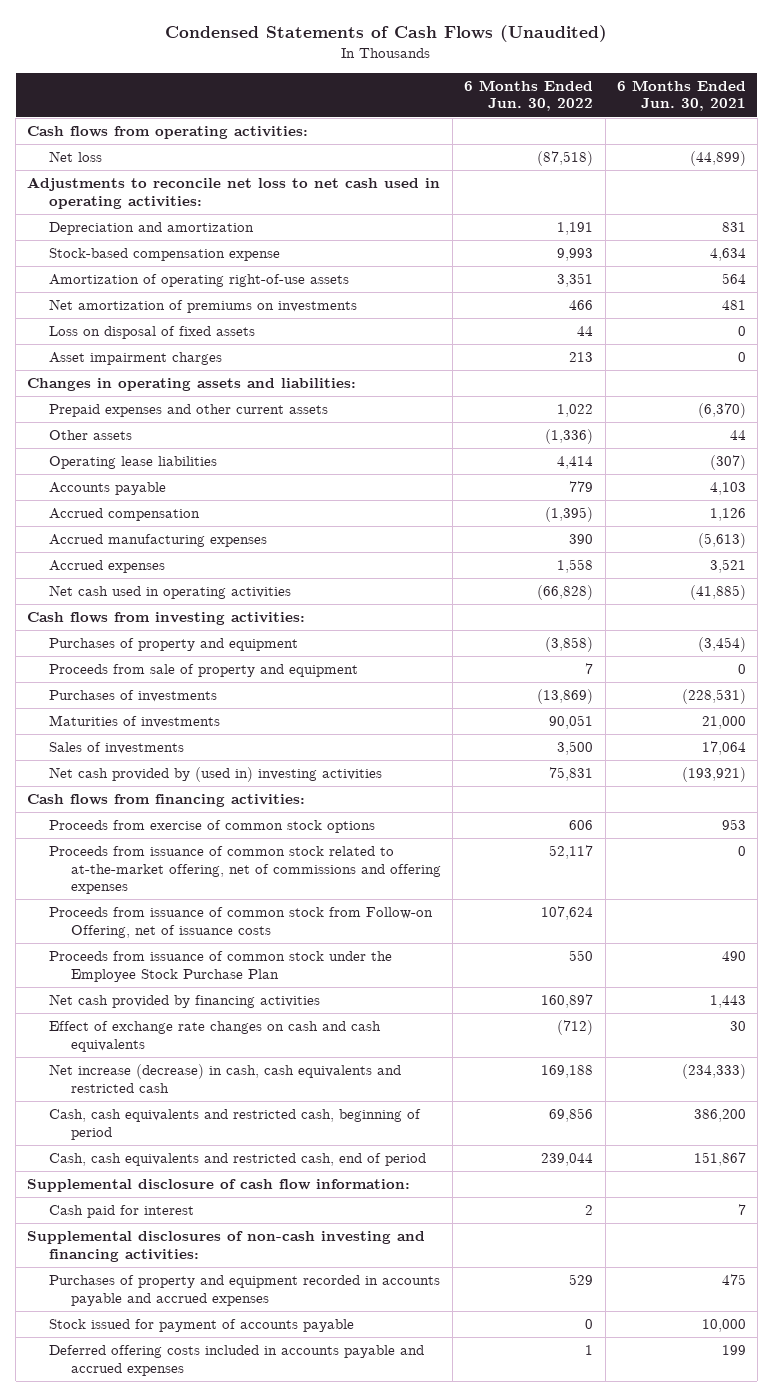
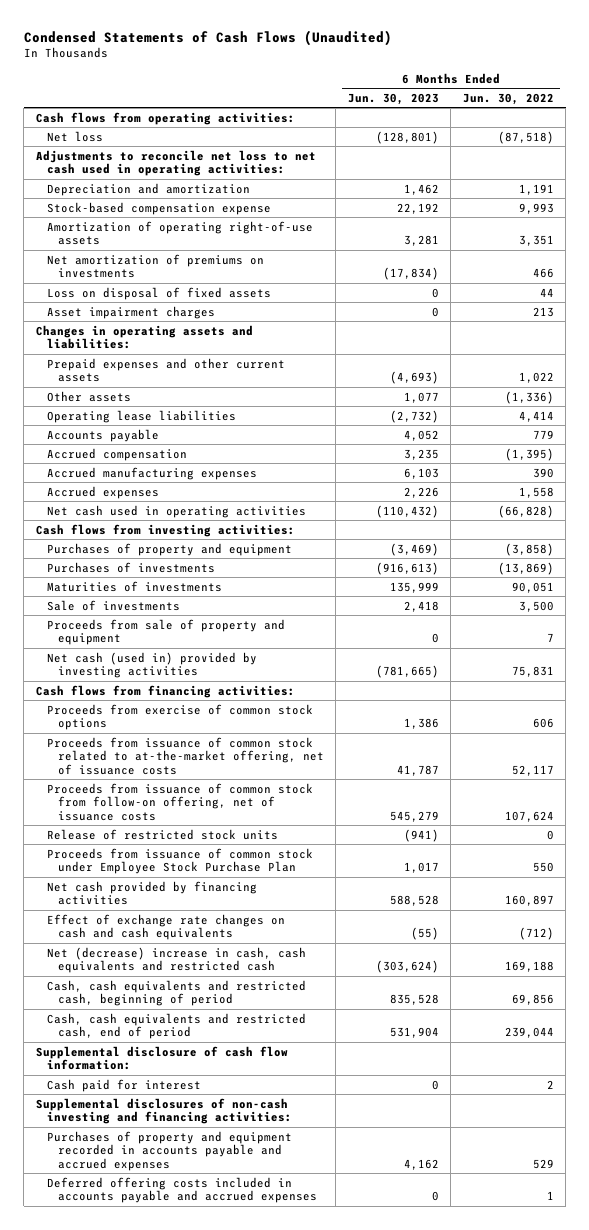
[616,80,746,112] 6 Months Ended Jun. 30, 2021 -> none
none -> [347,92,439,105] Jun. 30, 2023
[49,742,185,755] Sales of investments -> [46,599,180,611] Sale of investments
[49,664,359,678] Proceeds from sale of property and equipment -> [46,618,285,646] Proceeds from sale of property and equipment
[49,767,383,783] Net cash provided by (used in) investing activities -> [46,651,257,679] Net cash (used in) provided by investing activities
[49,846,442,895] Proceeds from issuance of common stock related to at-the-market offering, net of commissions and offering expenses -> [46,736,324,775] Proceeds from issuance of common stock related to at-the-market offering, net of issuance costs
[49,907,434,938] Proceeds from issuance of common stock from Follow-on Offering, net of issuance costs -> [46,782,313,821] Proceeds from issuance of common stock from follow-on offering, net of issuance costs
none -> [46,828,278,840] Release of restricted stock units
[49,951,393,982] Proceeds from issuance of common stock under the Employee Stock Purchase Plan -> [46,847,313,875] Proceeds from issuance of common stock under Employee Stock Purchase Plan
[49,1064,402,1093] Net increase (decrease) in cash, cash equivalents and restricted cash -> [46,946,306,974] Net (decrease) increase in cash, cash equivalents and restricted cash
[49,1319,355,1333] Stock issued for payment of accounts payable -> none

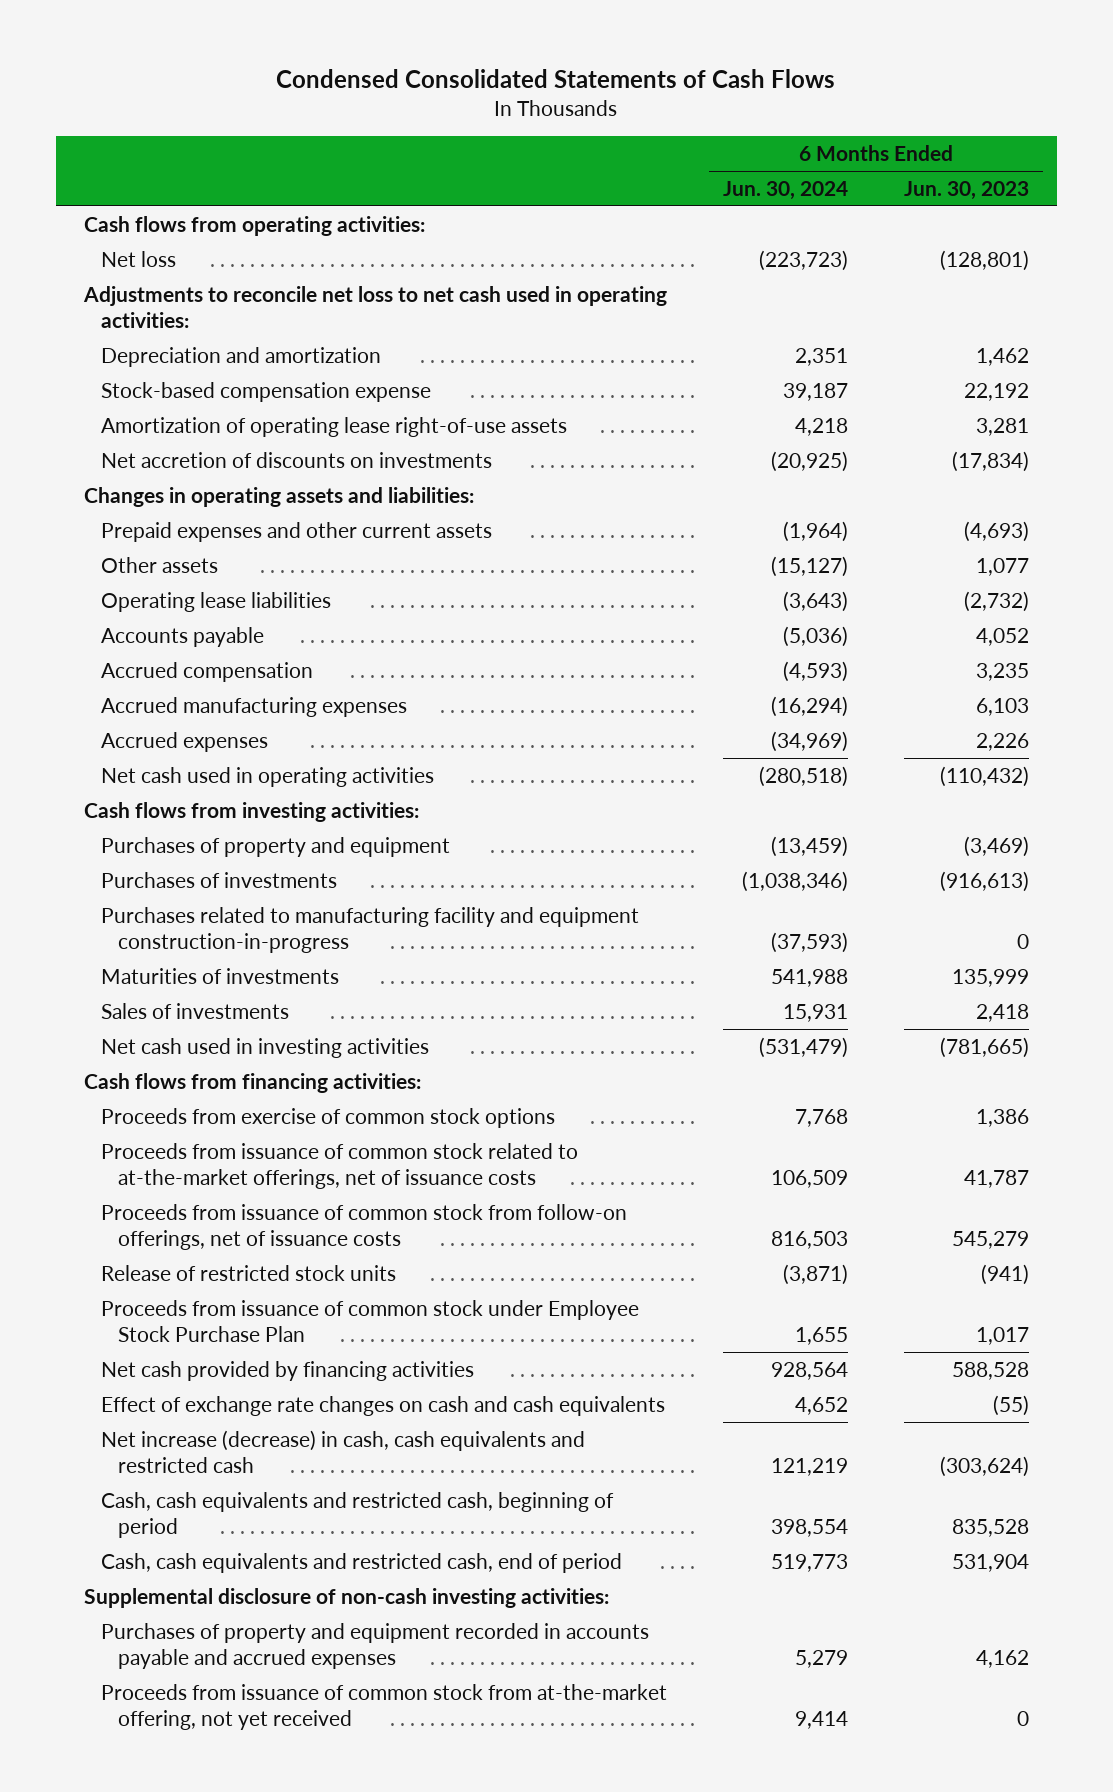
[23,29,392,46] Condensed Statements of Cash Flows (Unaudited) -> [276,68,836,88] Condensed Consolidated Statements of Cash Flows
[462,92,554,105] Jun. 30, 2022 -> none
none -> [722,180,848,200] Jun. 30, 2024
[46,286,271,300] Loss on disposal of fixed assets -> none
[46,305,215,319] Asset impairment charges -> none
[46,220,313,246] Amortization of operating right-of-use assets -> [100,416,567,437] Amortization of operating lease right-of-use assets
[46,253,264,279] Net amortization of premiums on investments -> [100,451,492,468] Net accretion of discounts on investments
none -> [100,906,639,954] Purchases related to manufacturing facility and equipment construction-in-progress
[46,618,285,646] Proceeds from sale of property and equipment -> none
[46,599,180,611] Sale of investments -> [100,1002,289,1019] Sales of investments
[46,651,257,679] Net cash (used in) provided by investing activities -> [100,1037,429,1058] Net cash used in investing activities
[46,736,324,775] Proceeds from issuance of common stock related to at-the-market offering, net of issuance costs -> [100,1142,578,1190] Proceeds from issuance of common stock related to at-the-market offerings, net of issuance costs
[46,782,313,821] Proceeds from issuance of common stock from follow-on offering, net of issuance costs -> [100,1203,627,1251] Proceeds from issuance of common stock from follow-on offerings, net of issuance costs
[46,946,306,974] Net (decrease) increase in cash, cash equivalents and restricted cash -> [100,1429,585,1474] Net increase (decrease) in cash, cash equivalents and restricted cash
[35,1045,288,1071] Supplemental disclosure of cash flow information: -> none
[46,1078,201,1092] Cash paid for interest -> none
[35,1097,292,1125] Supplemental disclosures of non-cash investing and financing activities: -> [83,1587,609,1608] Supplemental disclosure of non-cash investing activities:
[46,1176,317,1204] Deferred offering costs included in accounts payable and accrued expenses -> none
none -> [100,1683,667,1731] Proceeds from issuance of common stock from at-the-market offering, not yet received

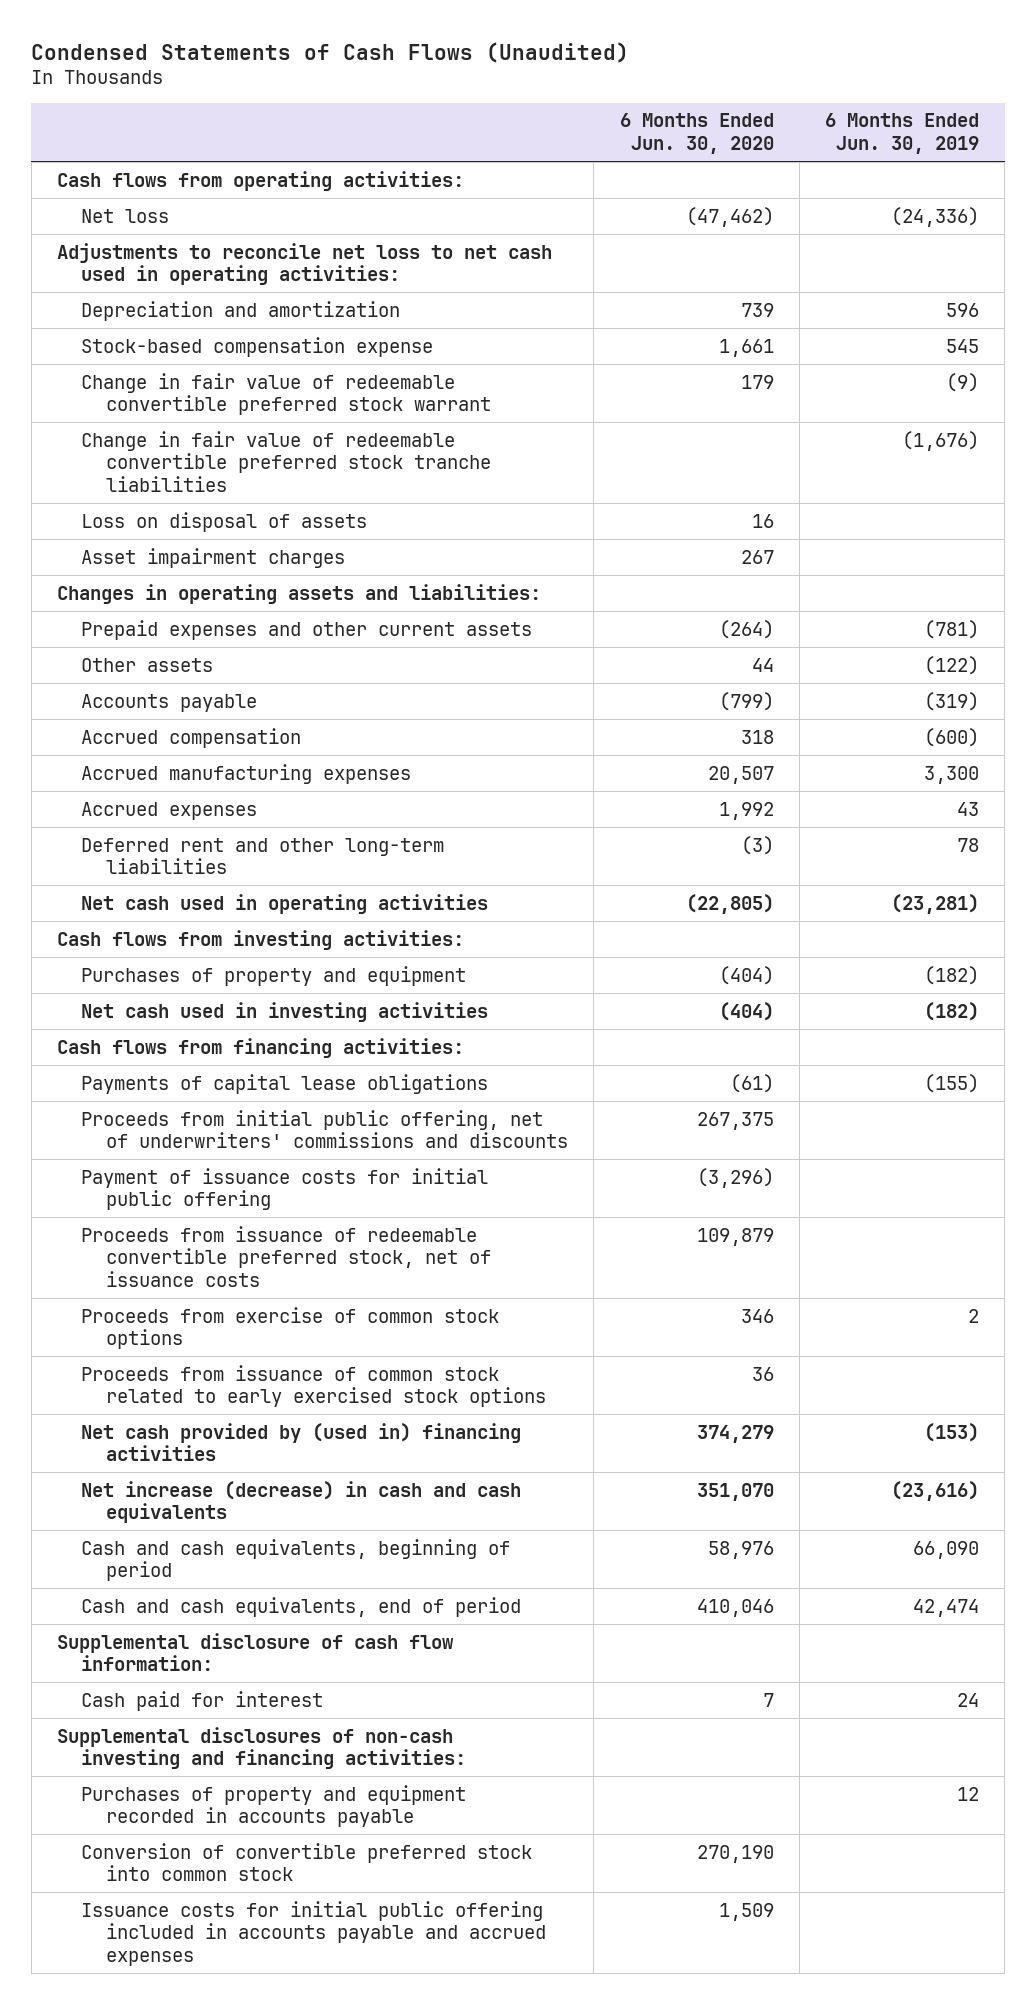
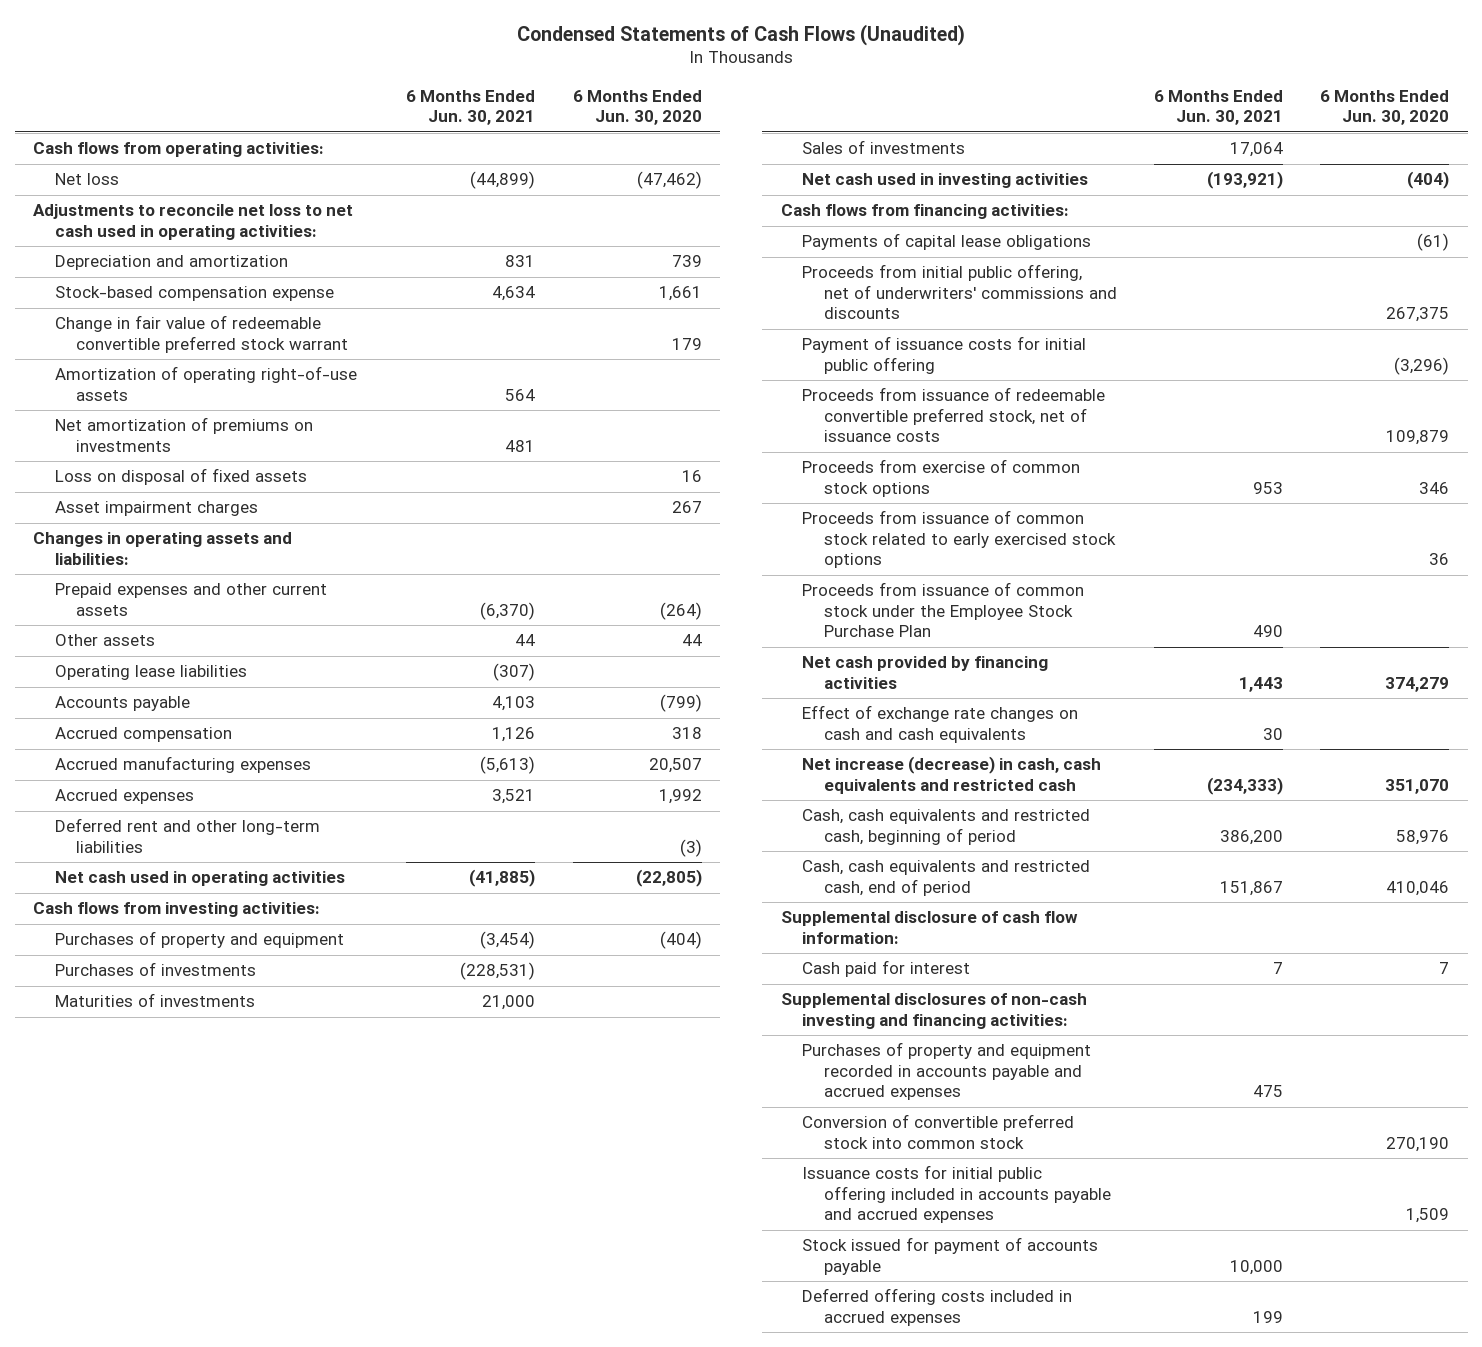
[825,113,980,155] 6 Months Ended Jun. 30, 2019 -> none
none -> [406,89,536,126] 6 Months Ended Jun. 30, 2021
[81,430,492,493] Change in fair value of redeemable convertible preferred stock tranche liabilities -> none
none -> [54,366,357,401] Amortization of operating right-of-use assets
none -> [54,417,313,452] Net amortization of premiums on investments
[81,511,368,532] Loss on disposal of assets -> [54,468,307,486] Loss on disposal of fixed assets
none -> [54,665,247,681] Operating lease liabilities
none -> [54,962,256,977] Purchases of investments
none -> [54,993,255,1008] Maturities of investments
none -> [802,140,966,155] Sales of investments
none -> [802,582,1085,638] Proceeds from issuance of common stock under the Employee Stock Purchase Plan
[81,1422,522,1462] Net cash provided by (used in) financing activities -> [802,656,1049,689] Net cash provided by financing activities
none -> [802,705,1079,743] Effect of exchange rate changes on cash and cash equivalents
[81,1480,522,1524] Net increase (decrease) in cash and cash equivalents -> [802,756,1102,794] Net increase (decrease) in cash, cash equivalents and restricted cash
[81,1538,511,1582] Cash and cash equivalents, beginning of period -> [802,809,1091,845] Cash, cash equivalents and restricted cash, beginning of period
[81,1596,522,1617] Cash and cash equivalents, end of period -> [802,860,1091,896] Cash, cash equivalents and restricted cash, end of period
[81,1784,467,1828] Purchases of property and equipment recorded in accounts payable -> [802,1042,1092,1101] Purchases of property and equipment recorded in accounts payable and accrued expenses
none -> [802,1237,1099,1275] Stock issued for payment of accounts payable
none -> [802,1288,1073,1326] Deferred offering costs included in accrued expenses

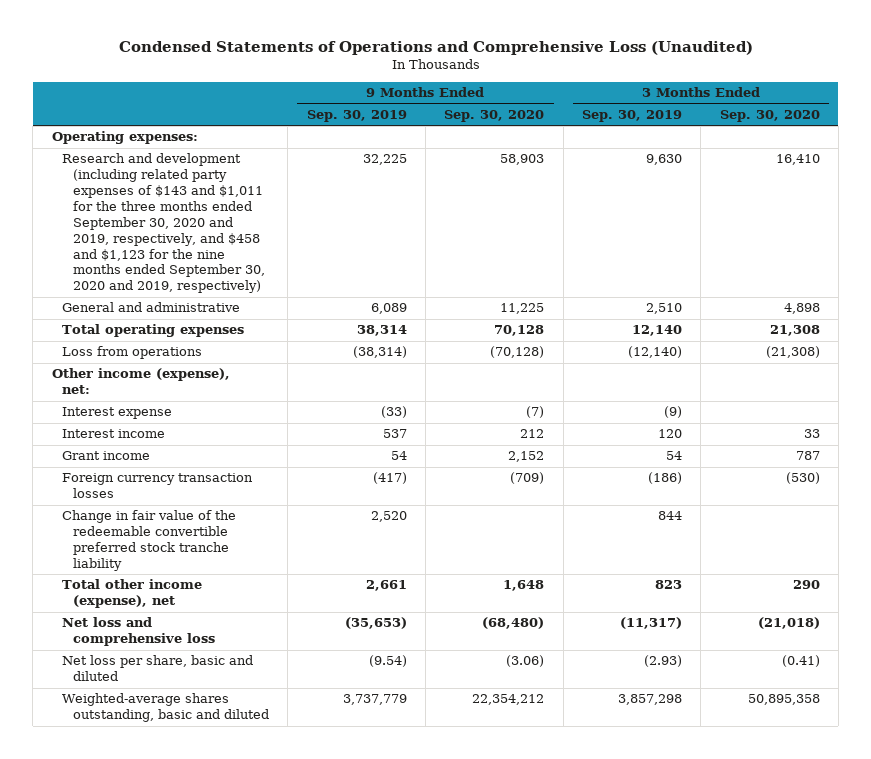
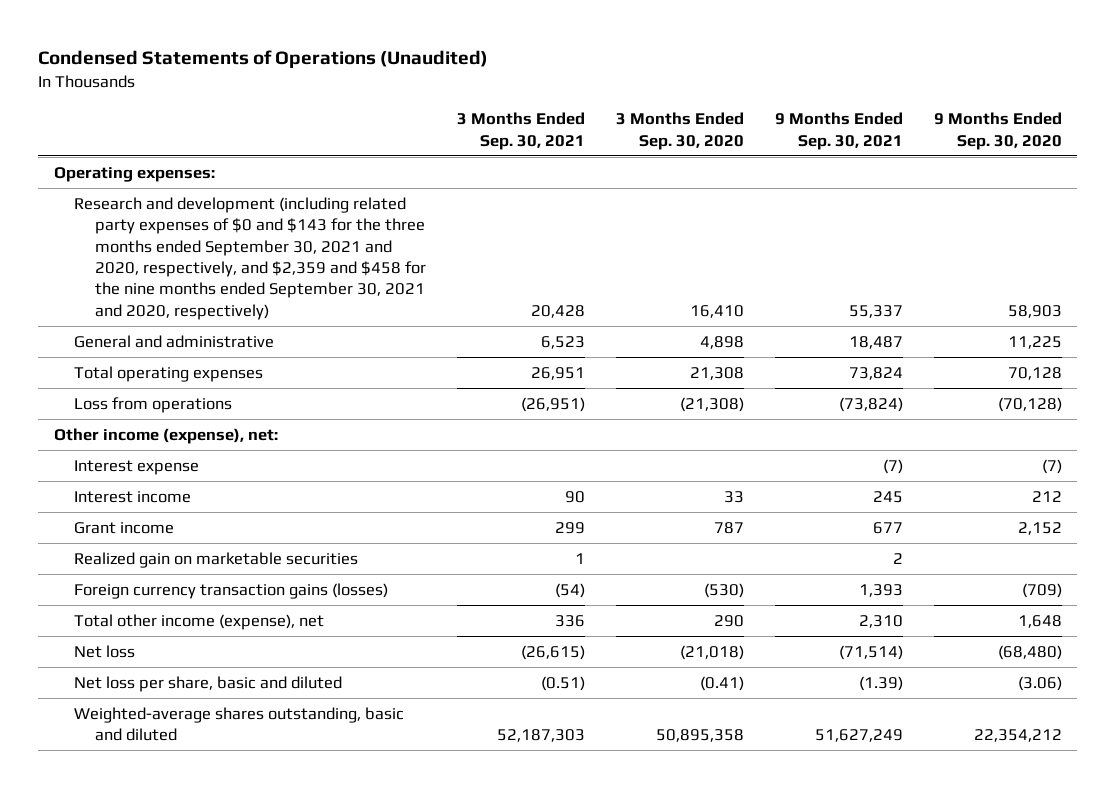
[118,41,753,56] Condensed Statements of Operations and Comprehensive Loss (Unaudited) -> [38,50,489,69] Condensed Statements of Operations (Unaudited)
[306,110,407,123] Sep. 30, 2019 -> none
[581,110,682,123] Sep. 30, 2019 -> none
none -> [456,112,585,150] 3 Months Ended Sep. 30, 2021
none -> [774,112,903,150] 9 Months Ended Sep. 30, 2021
[62,153,265,294] Research and development (including related party expenses of $143 and $1,011 for the three months ended September 30, 2020 and 2019, respectively, and $458 and $1,123 for the nine months ended September 30, 2020 and 2019, respectively) -> [74,196,426,320] Research and development (including related party expenses of $0 and $143 for the three months ended September 30, 2021 and 2020, respectively, and $2,359 and $458 for the nine months ended September 30, 2021 and 2020, respectively)
[62,510,237,572] Change in fair value of the redeemable convertible preferred stock tranche liability -> none
none -> [74,551,359,568] Realized gain on marketable securities
[62,473,254,499] Foreign currency transaction losses -> [74,582,389,599] Foreign currency transaction gains (losses)
[62,617,215,647] Net loss and comprehensive loss -> [74,644,136,658] Net loss

